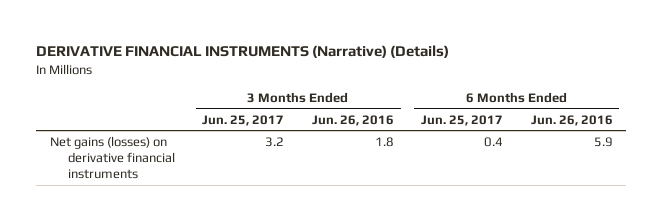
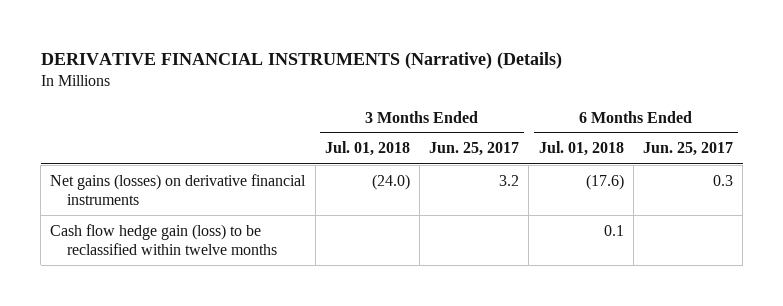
[311,114,394,126] Jun. 26, 2016 -> none
[530,114,613,126] Jun. 26, 2016 -> none
none -> [324,141,410,157] Jul. 01, 2018
none -> [538,141,624,157] Jul. 01, 2018
[484,137,504,148] 0.4 -> [712,174,733,186] 0.3
none -> [50,223,277,255] Cash flow hedge gain (loss) to be reclassified within twelve months

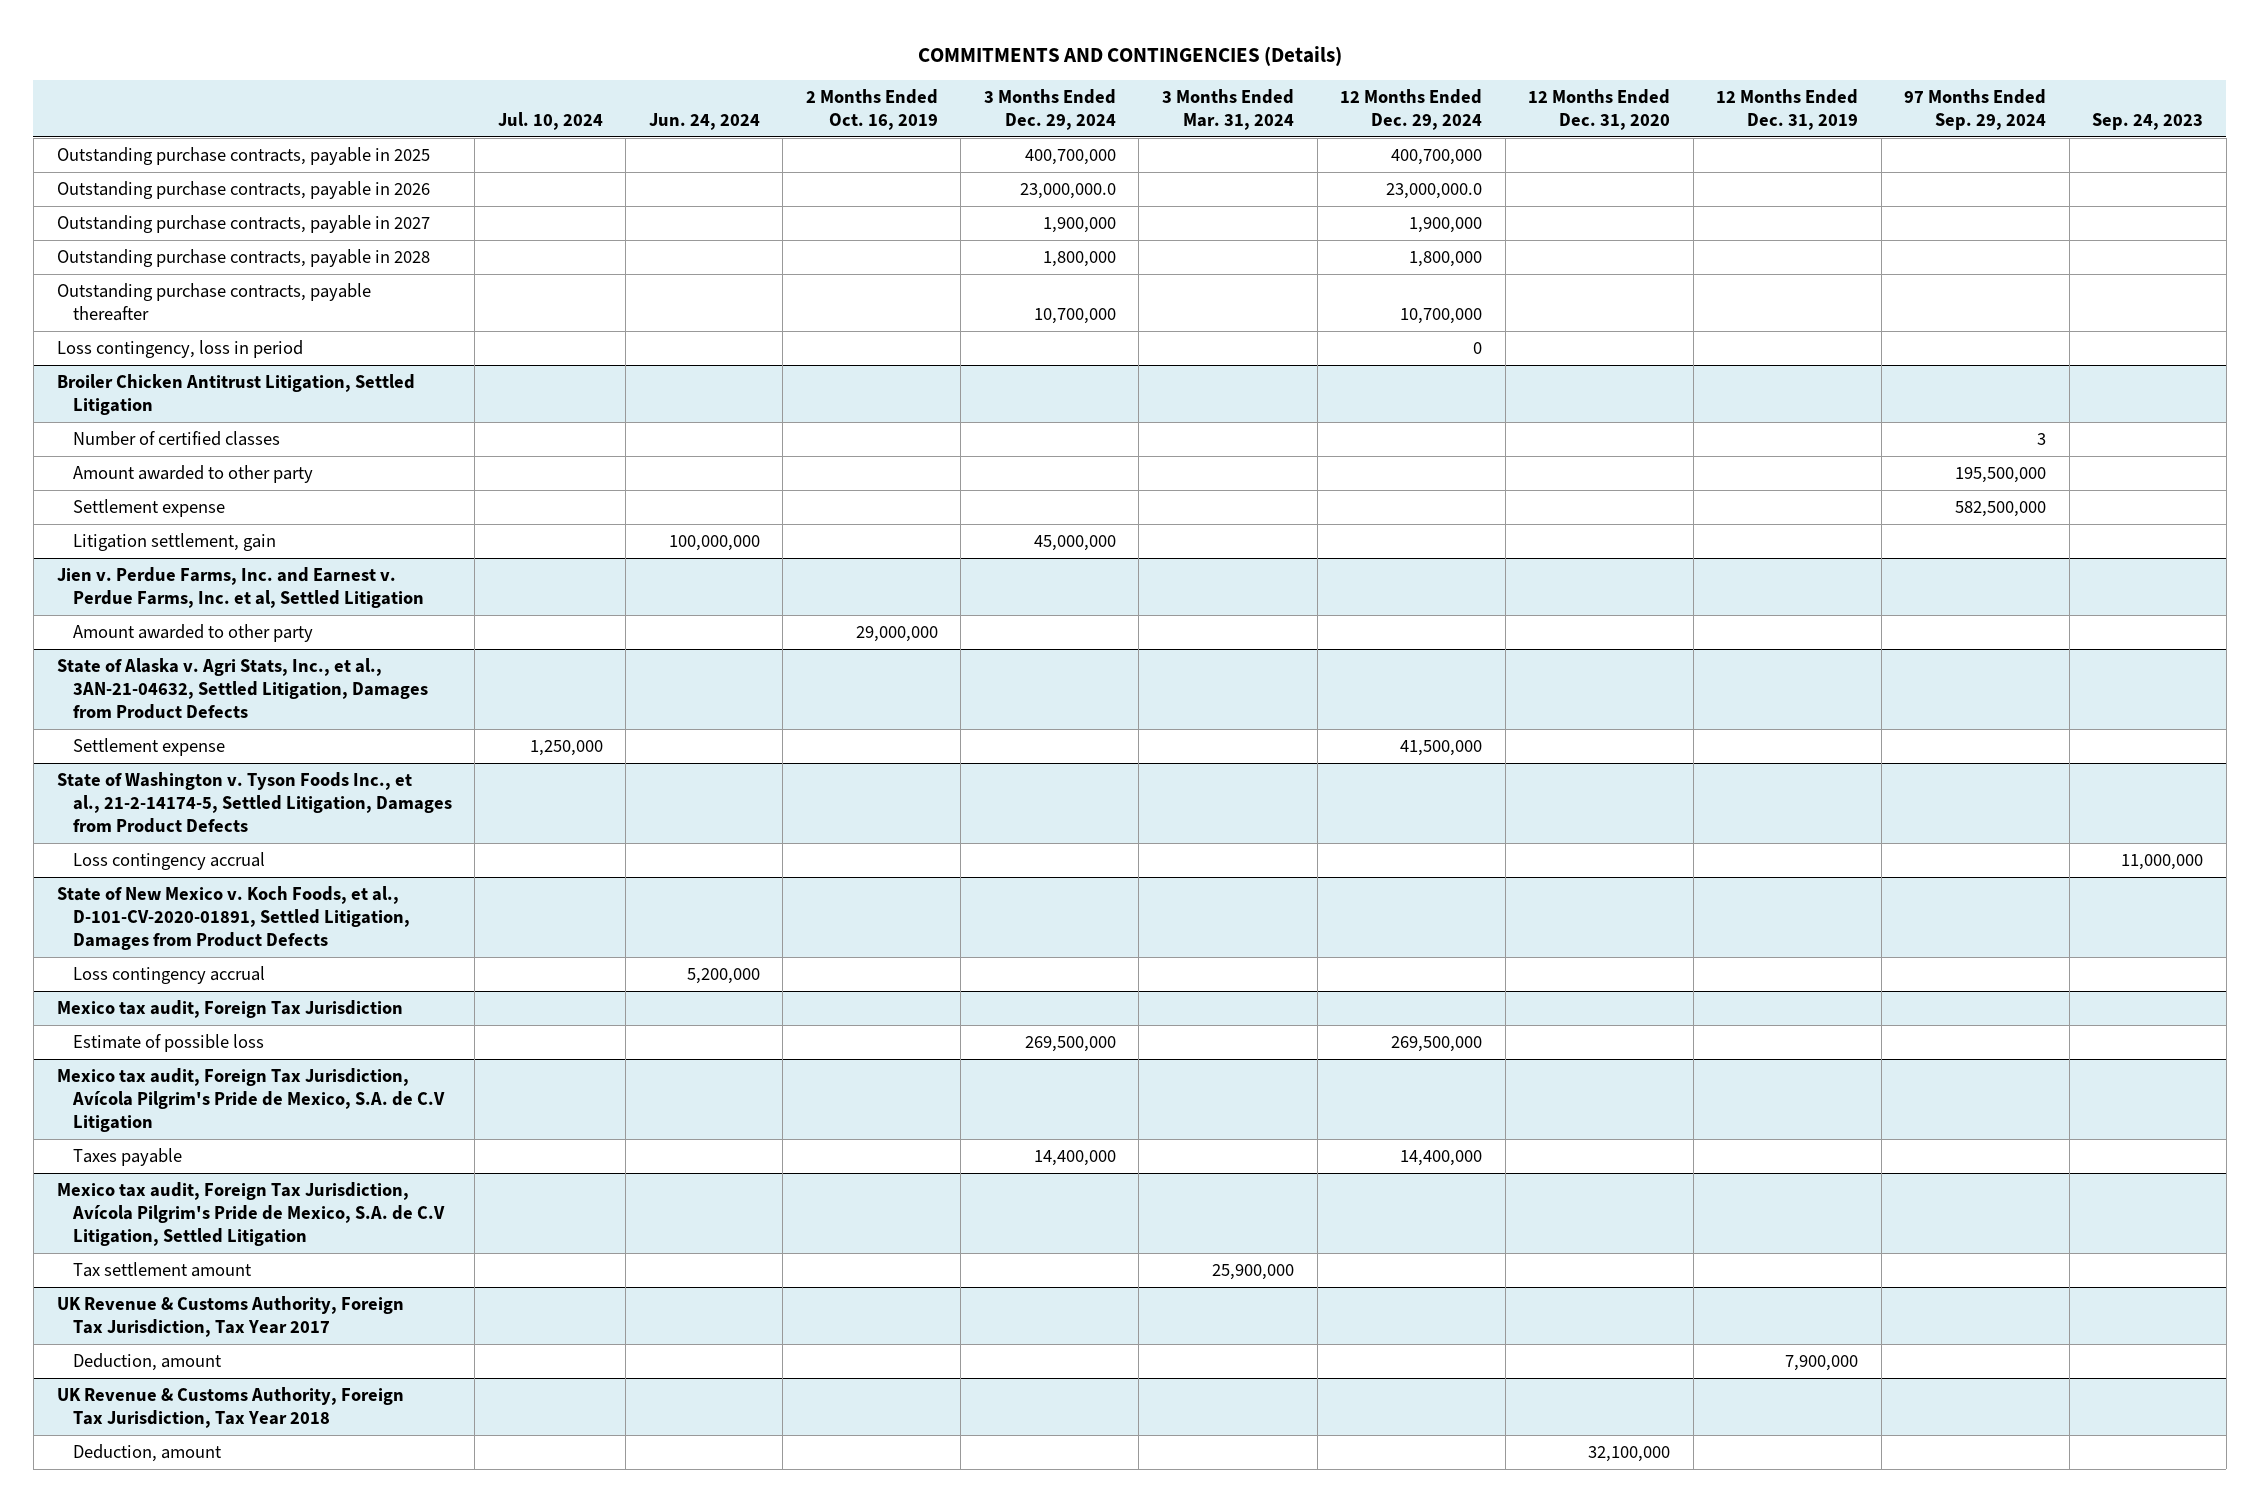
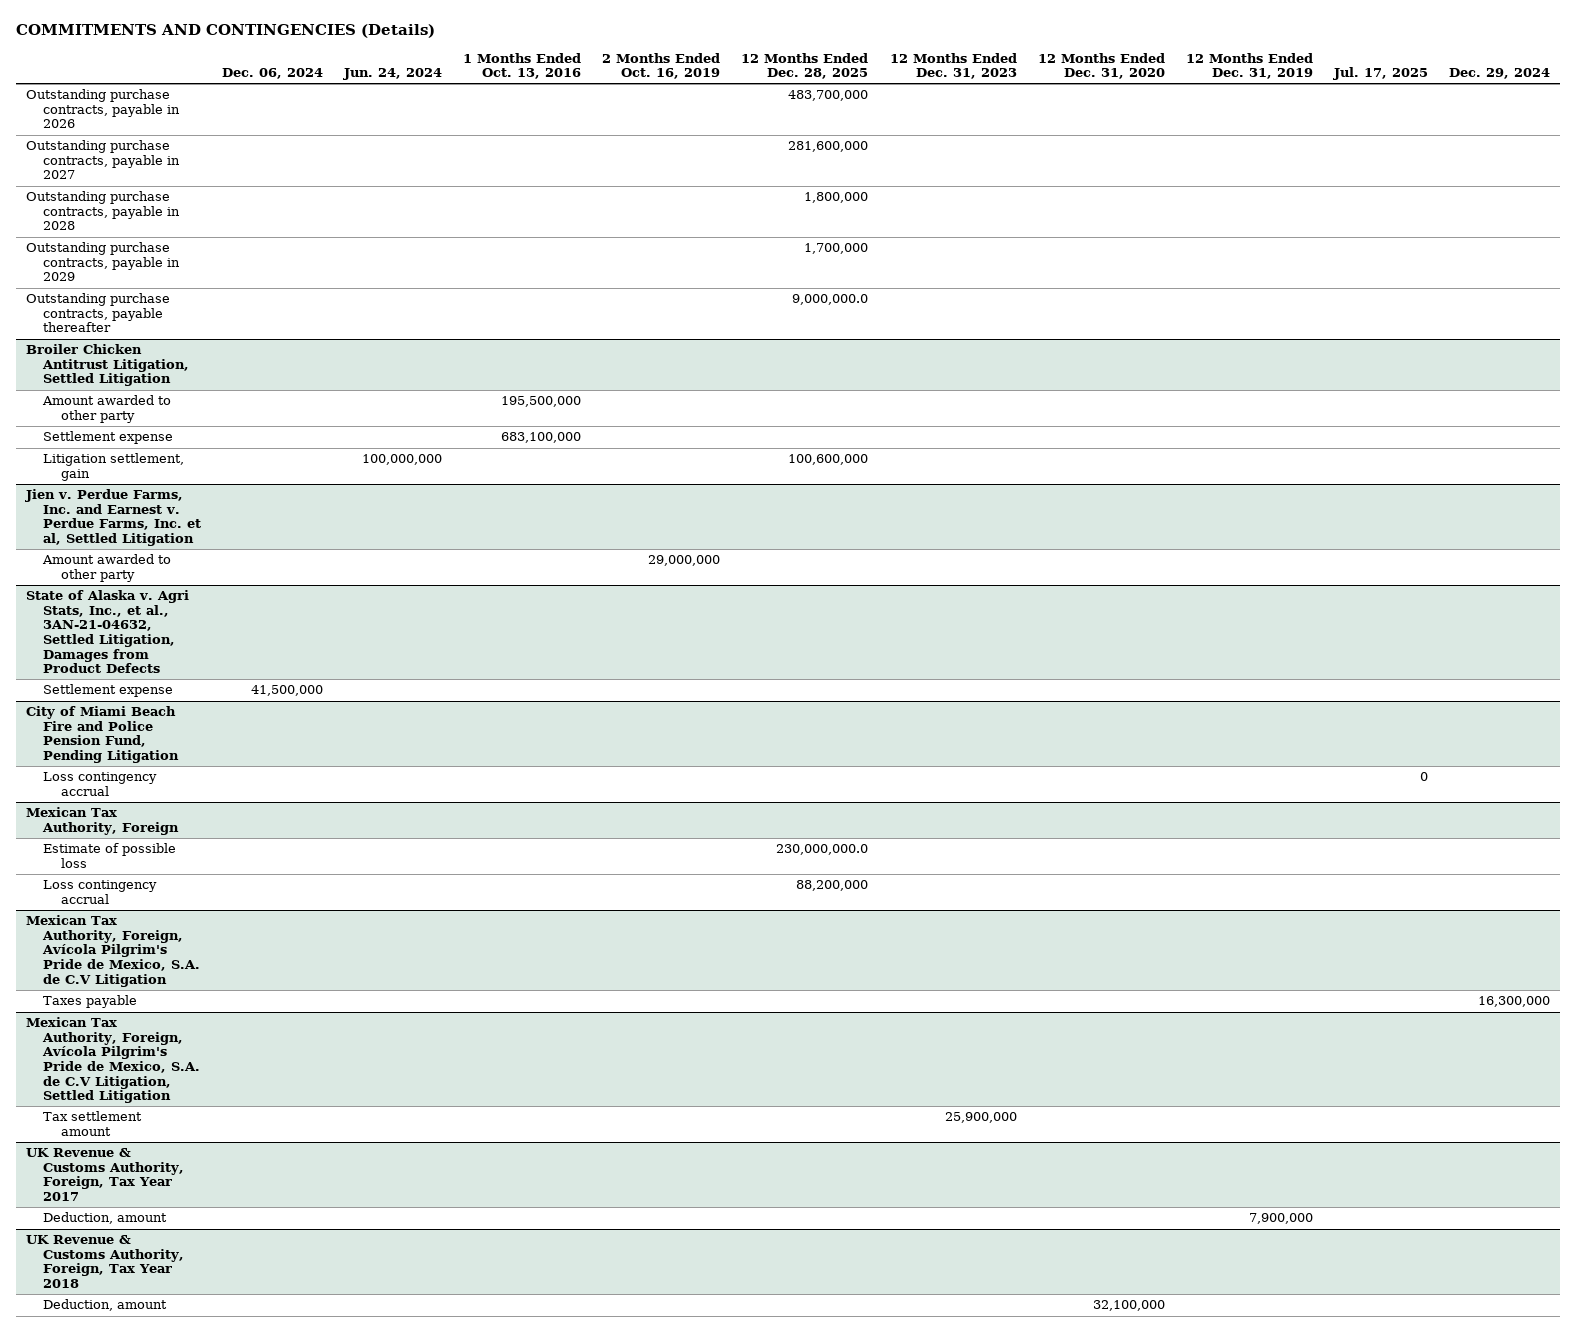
[497,112,603,131] Jul. 10, 2024 -> none
[983,88,1116,131] 3 Months Ended Dec. 29, 2024 -> none
[1162,88,1295,131] 3 Months Ended Mar. 31, 2024 -> none
[1340,88,1483,131] 12 Months Ended Dec. 29, 2024 -> none
[1904,88,2047,131] 97 Months Ended Sep. 29, 2024 -> none
[2092,113,2204,131] Sep. 24, 2023 -> none
none -> [222,68,324,80] Dec. 06, 2024
none -> [463,52,582,80] 1 Months Ended Oct. 13, 2016
none -> [741,52,869,80] 12 Months Ended Dec. 28, 2025
none -> [889,52,1017,80] 12 Months Ended Dec. 31, 2023
none -> [1332,67,1428,81] Jul. 17, 2025
none -> [1448,68,1550,80] Dec. 29, 2024
[56,146,430,165] Outstanding purchase contracts, payable in 2025 -> none
none -> [26,242,181,282] Outstanding purchase contracts, payable in 2029
[56,339,303,358] Loss contingency, loss in period -> none
[72,430,280,446] Number of certified classes -> none
[56,771,452,833] State of Washington v. Tyson Foods Inc., et al., 21-2-14174-5, Settled Litigation, Damages from Product Defects -> none
[72,851,265,870] Loss contingency accrual -> none
[56,885,410,950] State of New Mexico v. Koch Foods, et al., D-101-CV-2020-01891, Settled Litigation, Damages from Product Defects -> none
[72,965,265,984] Loss contingency accrual -> none
[56,999,403,1018] Mexico tax audit, Foreign Tax Jurisdiction -> none
[72,1033,264,1052] Estimate of possible loss -> none
none -> [26,706,180,764] City of Miami Beach Fire and Police Pension Fund, Pending Litigation
none -> [43,772,158,796] Loss contingency accrual
none -> [26,807,180,835] Mexican Tax Authority, Foreign
none -> [43,843,177,868] Estimate of possible loss
none -> [43,880,158,904] Loss contingency accrual
[56,1067,445,1132] Mexico tax audit, Foreign Tax Jurisdiction, Avícola Pilgrim's Pride de Mexico, S.A. de C.V Litigation -> [26,915,201,987] Mexican Tax Authority, Foreign, Avícola Pilgrim's Pride de Mexico, S.A. de C.V Litigation
[56,1181,445,1246] Mexico tax audit, Foreign Tax Jurisdiction, Avícola Pilgrim's Pride de Mexico, S.A. de C.V Litigation, Settled Litigation -> [26,1017,201,1104] Mexican Tax Authority, Foreign, Avícola Pilgrim's Pride de Mexico, S.A. de C.V Litigation, Settled Litigation
[56,1295,404,1337] UK Revenue & Customs Authority, Foreign Tax Jurisdiction, Tax Year 2017 -> [26,1148,185,1202] UK Revenue & Customs Authority, Foreign, Tax Year 2017
[56,1386,404,1428] UK Revenue & Customs Authority, Foreign Tax Jurisdiction, Tax Year 2018 -> [26,1235,185,1289] UK Revenue & Customs Authority, Foreign, Tax Year 2018

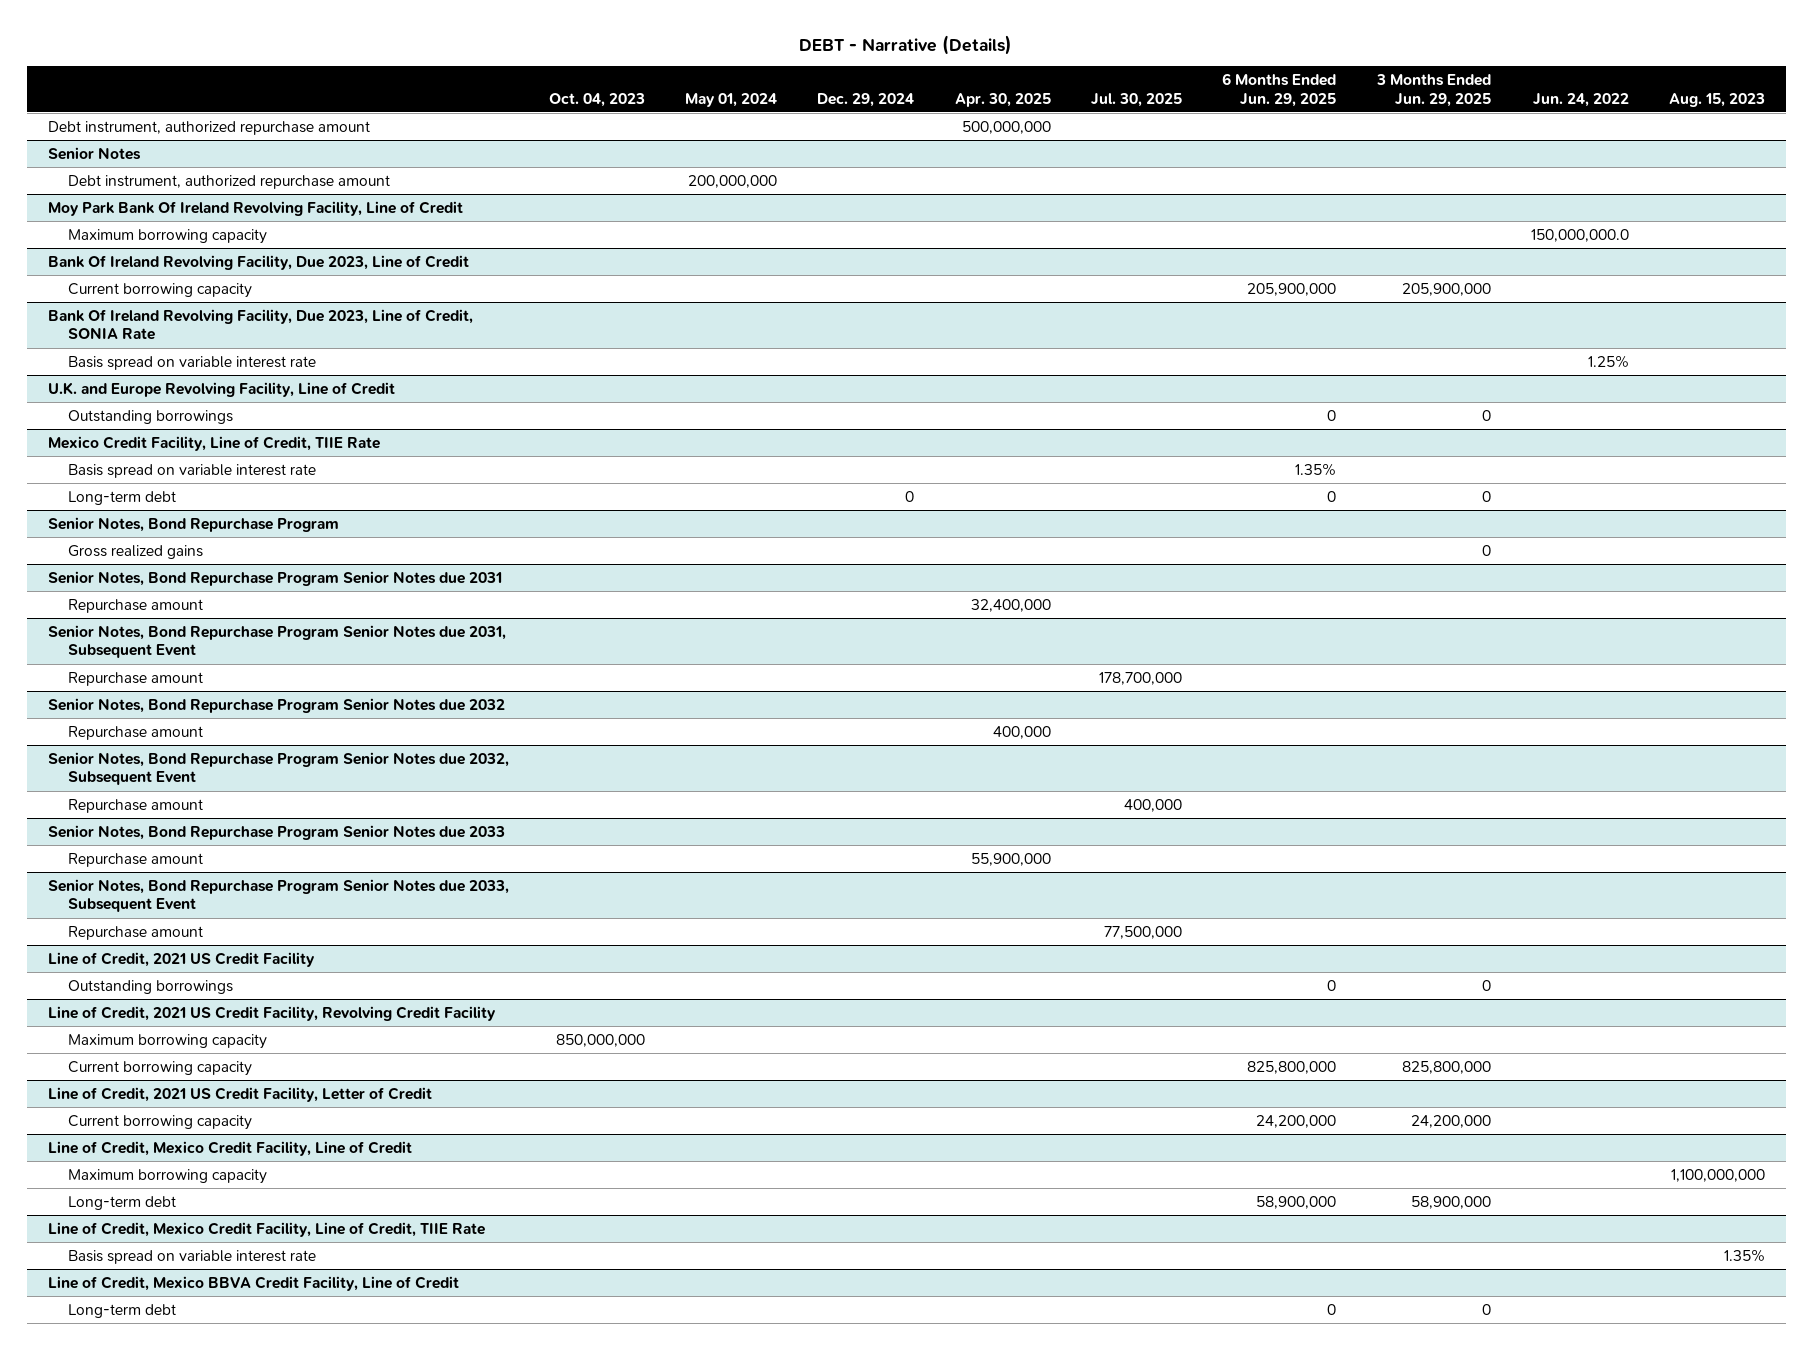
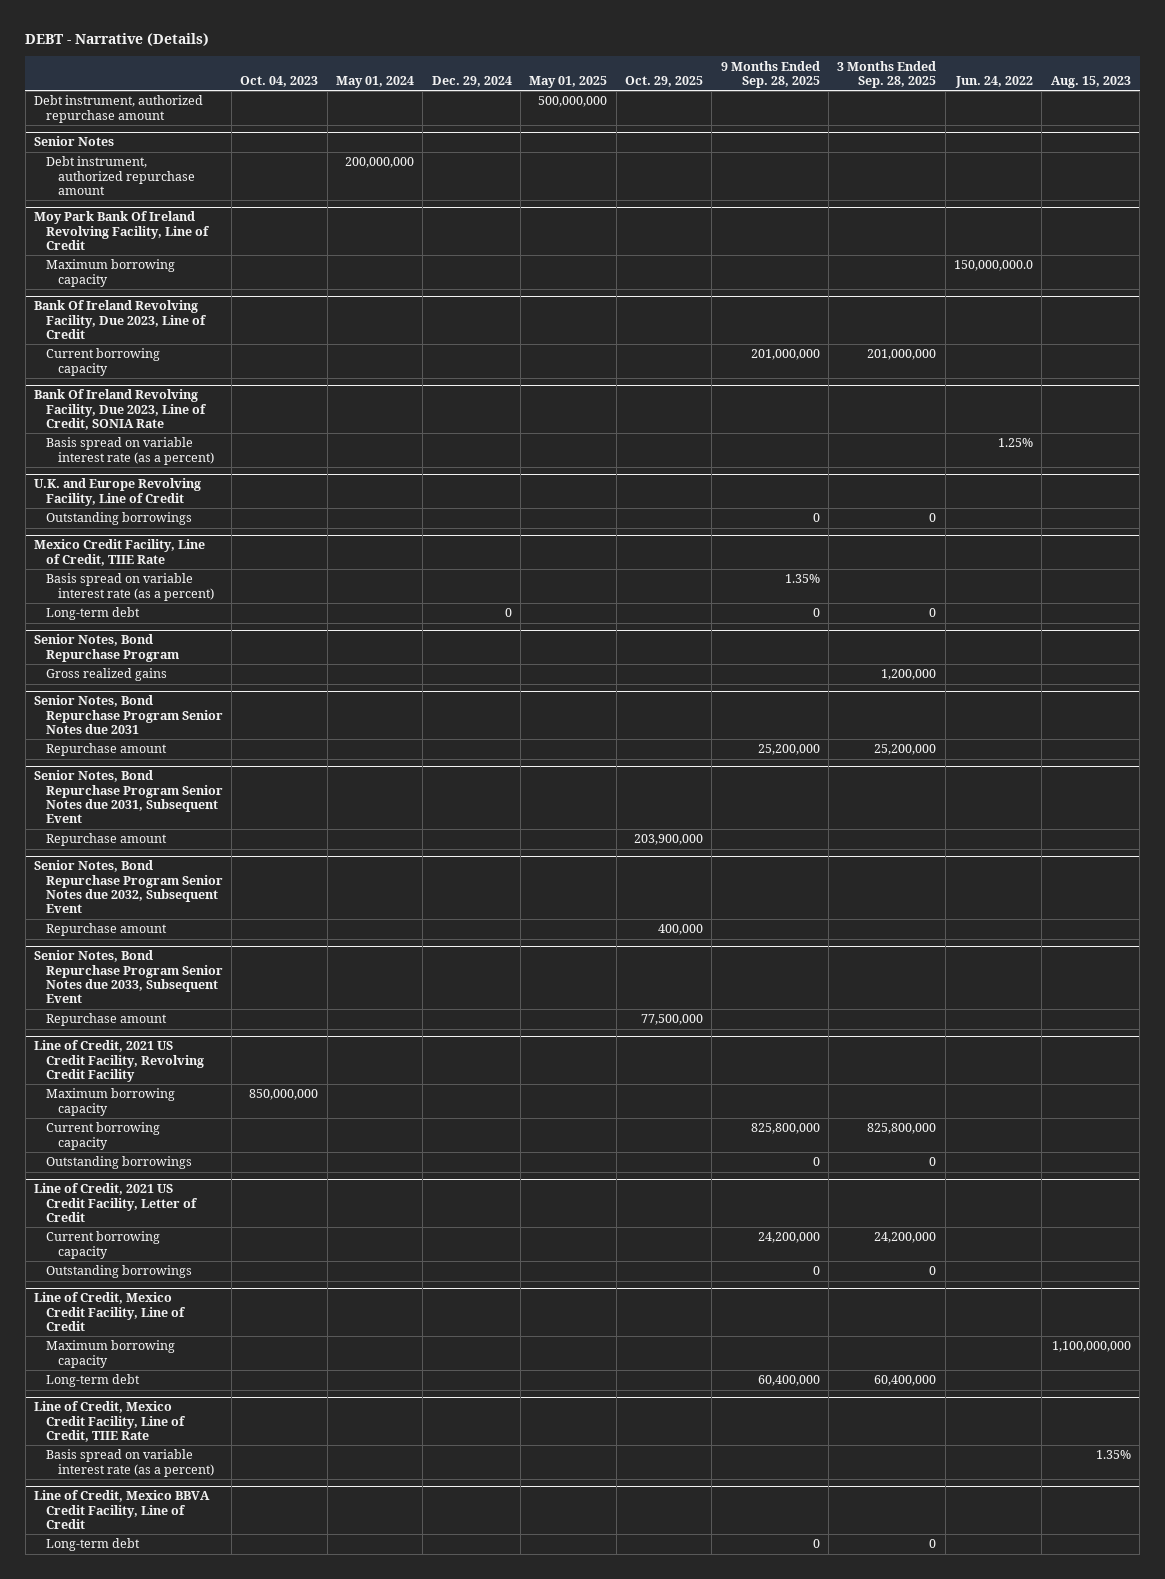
[954,92,1051,107] Apr. 30, 2025 -> none
[1091,92,1183,107] Jul. 30, 2025 -> none
[1222,72,1337,107] 6 Months Ended Jun. 29, 2025 -> none
[1375,73,1491,107] 3 Months Ended Jun. 29, 2025 -> none
none -> [529,76,608,89] May 01, 2025
none -> [625,76,704,88] Oct. 29, 2025
none -> [720,60,820,89] 9 Months Ended Sep. 28, 2025
none -> [837,60,937,89] 3 Months Ended Sep. 28, 2025
[67,355,316,370] Basis spread on variable interest rate -> [45,437,214,465] Basis spread on variable interest rate (as a percent)
[67,463,316,478] Basis spread on variable interest rate -> [45,573,214,601] Basis spread on variable interest rate (as a percent)
[47,697,505,713] Senior Notes, Bond Repurchase Program Senior Notes due 2032 -> none
[67,725,203,740] Repurchase amount -> none
[47,824,505,840] Senior Notes, Bond Repurchase Program Senior Notes due 2033 -> none
[67,852,203,867] Repurchase amount -> none
[47,951,315,967] Line of Credit, 2021 US Credit Facility -> none
[67,979,233,994] Outstanding borrowings -> none
none -> [45,1156,192,1170] Outstanding borrowings
none -> [45,1265,192,1279] Outstanding borrowings
[67,1249,316,1264] Basis spread on variable interest rate -> [45,1449,214,1477] Basis spread on variable interest rate (as a percent)

